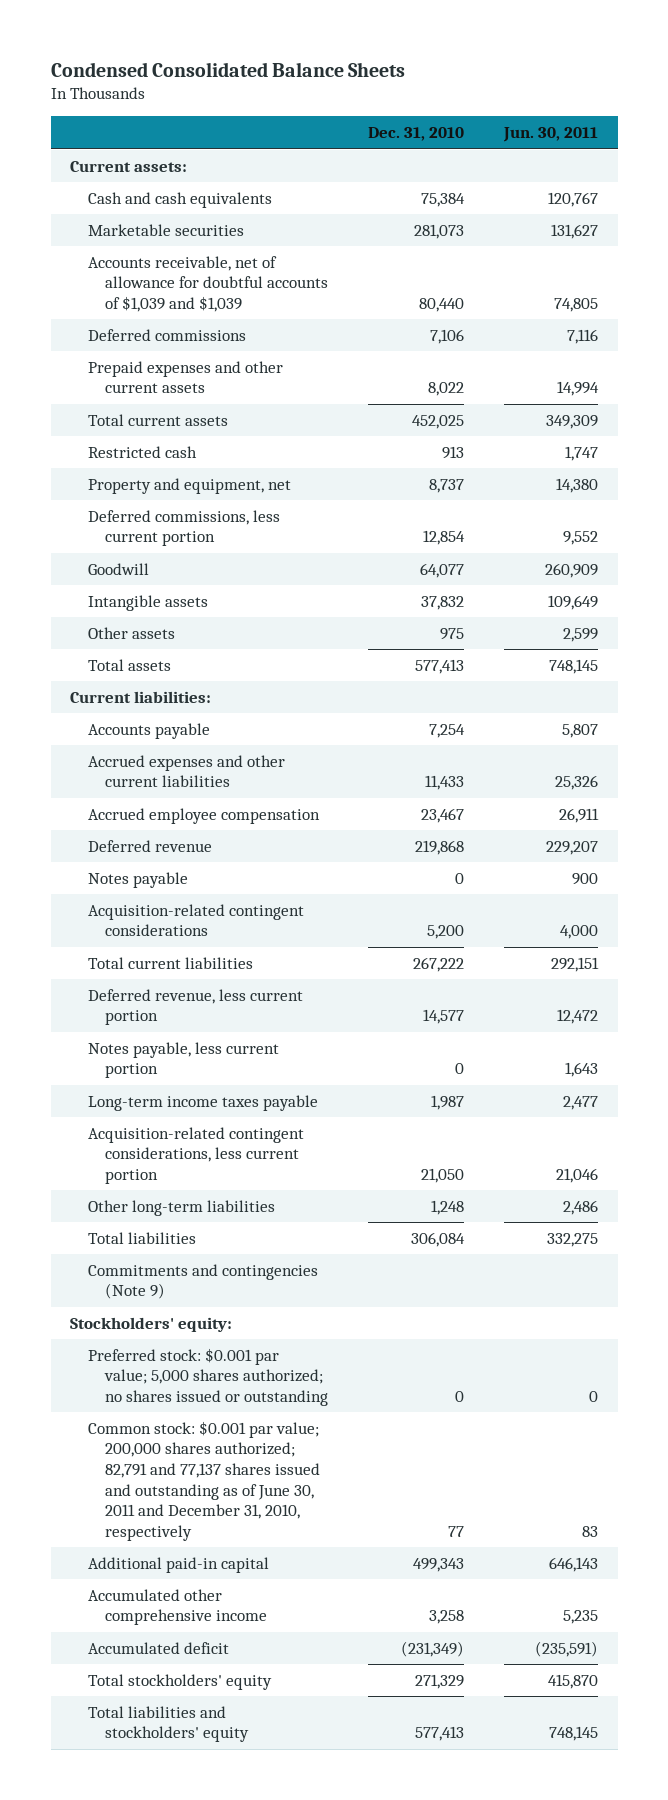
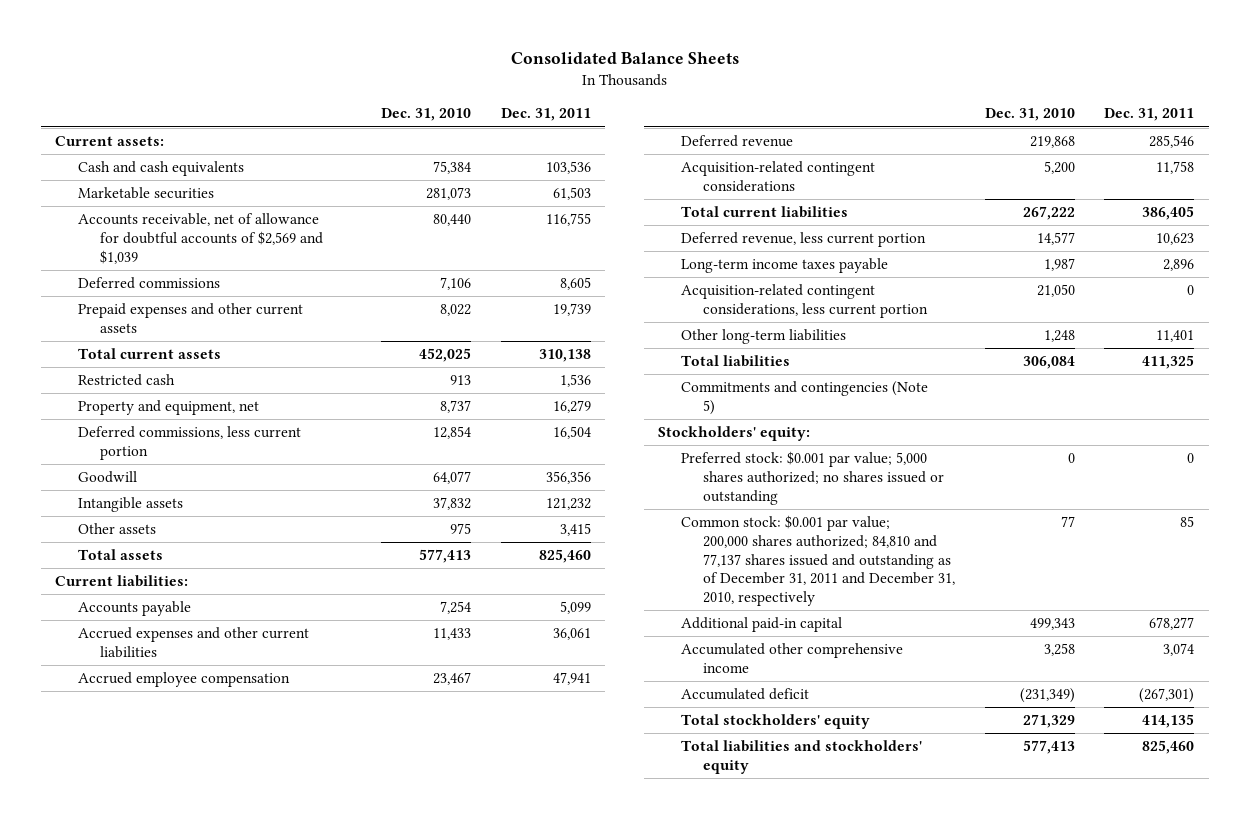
[50,61,405,77] Condensed Consolidated Balance Sheets -> [510,52,739,65] Consolidated Balance Sheets
[502,127,598,143] Jun. 30, 2011 -> none
none -> [500,108,591,122] Dec. 31, 2011
[87,255,329,312] Accounts receivable, net of allowance for doubtful accounts of $1,039 and $1,039 -> [77,213,323,264] Accounts receivable, net of allowance for doubtful accounts of $2,569 and $1,039
[87,871,188,888] Notes payable -> none
[87,1041,279,1079] Notes payable, less current portion -> none
[87,1263,318,1300] Commitments and contingencies (Note 9) -> [680,381,928,415] Commitments and contingencies (Note 5)
[87,1420,321,1541] Common stock: $0.001 par value; 200,000 shares authorized; 82,791 and 77,137 shares issued and outstanding as of June 30, 2011 and December 31, 2010, respectively -> [680,515,956,607] Common stock: $0.001 par value; 200,000 shares authorized; 84,810 and 77,137 shares issued and outstanding as of December 31, 2011 and December 31, 2010, respectively

